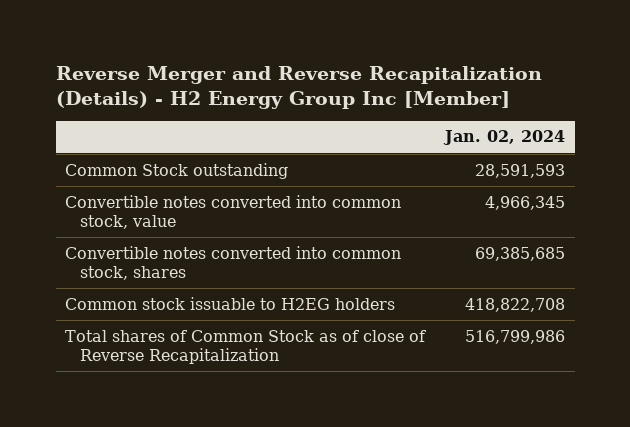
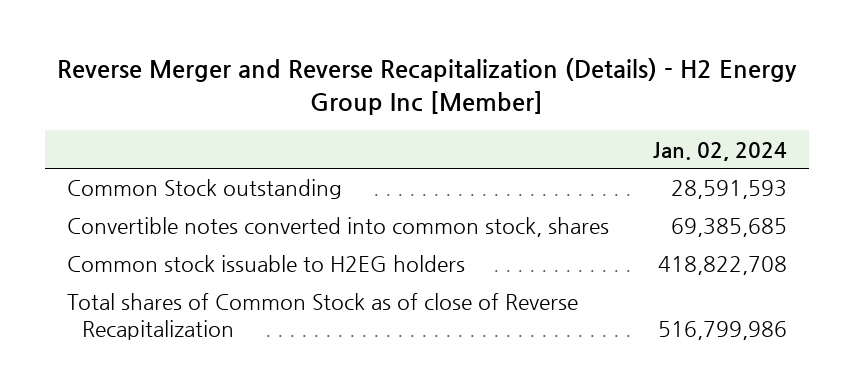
[65,194,402,230] Convertible notes converted into common stock, value -> none

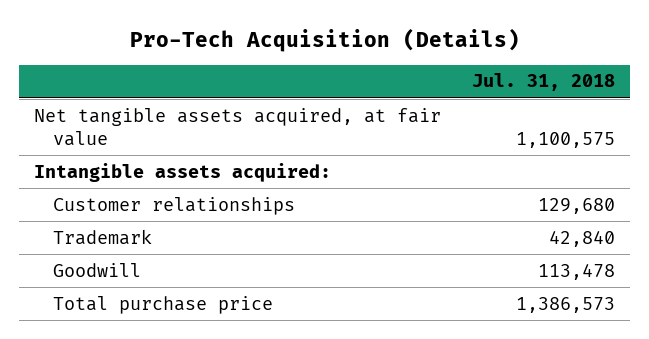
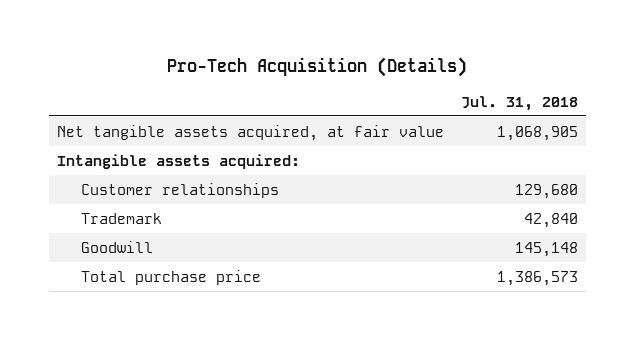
[516,131,616,148] 1,100,575 -> [496,125,578,141] 1,068,905
[538,263,616,280] 113,478 -> [514,241,578,257] 145,148

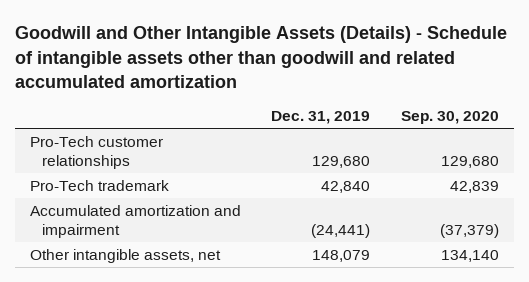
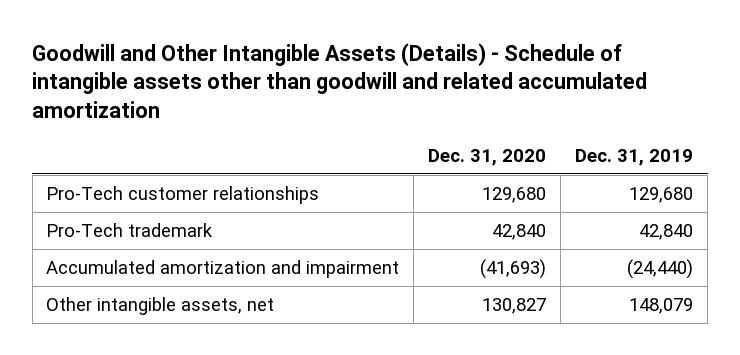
[400,111,499,125] Sep. 30, 2020 -> none
none -> [428,148,547,166] Dec. 31, 2020
[311,224,371,239] (24,441) -> [627,259,694,280] (24,440)

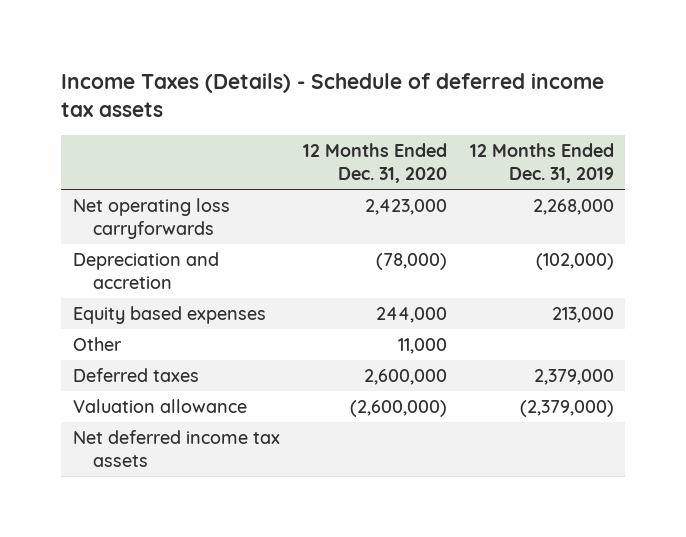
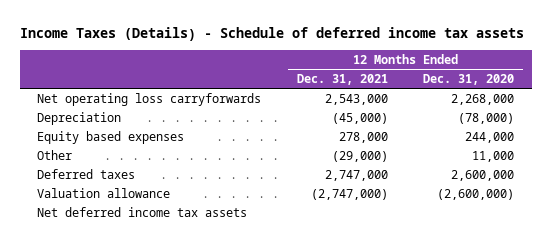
[469,143,614,184] 12 Months Ended Dec. 31, 2019 -> none
none -> [296,74,388,86] Dec. 31, 2021
[364,198,447,215] 2,423,000 -> [451,93,515,105] 2,268,000
[72,251,219,290] Depreciation and accretion -> [37,111,122,125] Depreciation

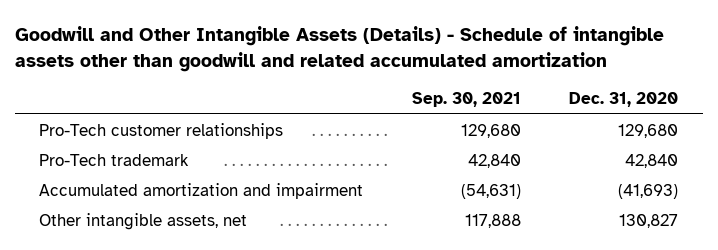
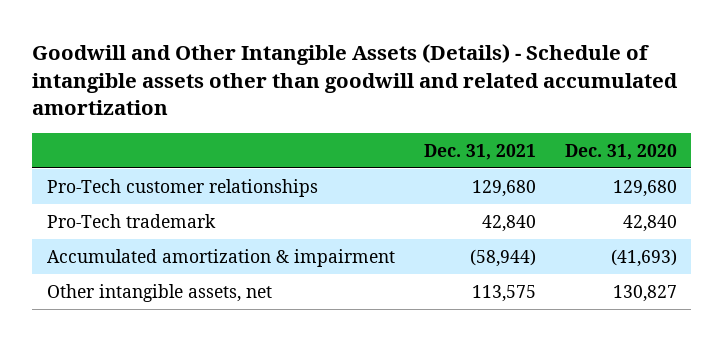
[411,92,521,108] Sep. 30, 2021 -> none
none -> [423,143,536,160] Dec. 31, 2021
[39,182,364,199] Accumulated amortization and impairment -> [46,248,395,267] Accumulated amortization & impairment

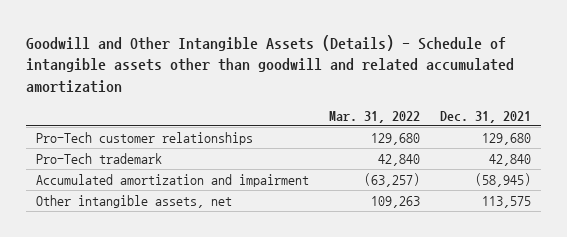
[564,143,677,160] Dec. 31, 2020 -> none
none -> [328,110,420,123] Mar. 31, 2022
[46,248,395,267] Accumulated amortization & impairment -> [36,173,310,187] Accumulated amortization and impairment
[469,248,536,267] (58,944) -> [474,172,531,187] (58,945)

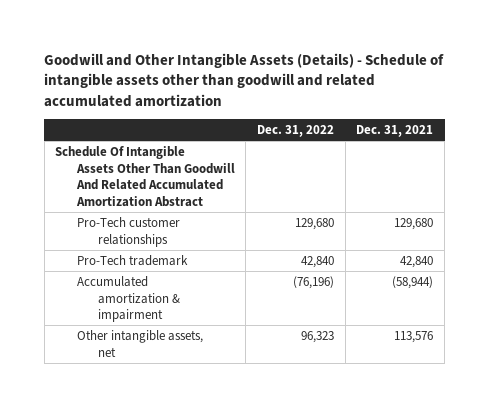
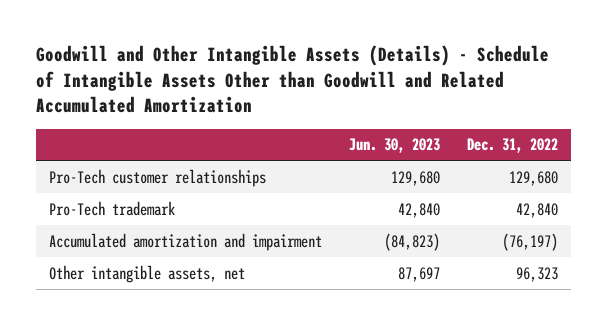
[44,52,445,107] Goodwill and Other Intangible Assets (Details) - Schedule of intangible assets other than goodwill and related accumulated amortization -> [35,45,549,114] Goodwill and Other Intangible Assets (Details) - Schedule of Intangible Assets Other than Goodwill and Related Accumulated Amortization
[356,125,434,138] Dec. 31, 2021 -> none
none -> [348,138,440,154] Jun. 30, 2023
[55,145,235,207] Schedule Of Intangible Assets Other Than Goodwill And Related Accumulated Amortization Abstract -> none
[76,275,180,323] Accumulated amortization & impairment -> [49,232,323,251] Accumulated amortization and impairment
[293,275,335,289] (76,196) -> [501,232,558,251] (76,197)

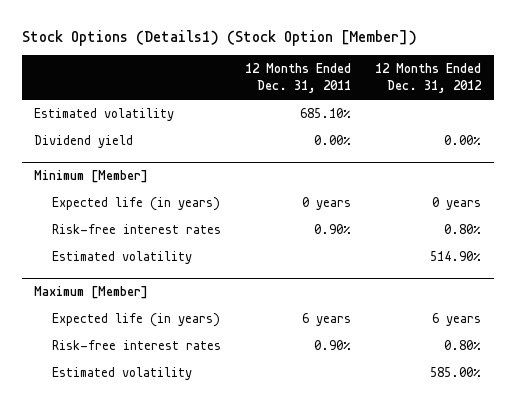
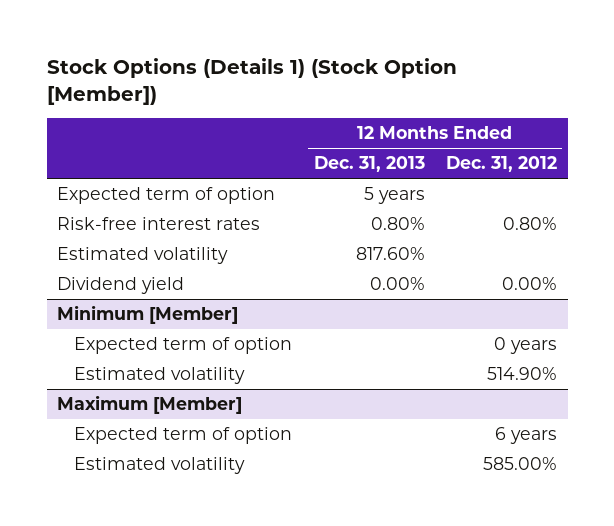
[22,30,418,47] Stock Options (Details1) (Stock Option [Member]) -> [46,57,457,105] Stock Options (Details 1) (Stock Option [Member])
[245,63,352,94] 12 Months Ended Dec. 31, 2011 -> none
none -> [313,156,425,173] Dec. 31, 2013
none -> [57,187,276,205] Expected term of option
none -> [57,217,261,231] Risk-free interest rates
[51,224,221,235] Risk-free interest rates -> none
[51,197,220,212] Expected life (in years) -> [74,337,293,355] Expected term of option
[51,340,221,351] Risk-free interest rates -> none
[51,313,220,328] Expected life (in years) -> [74,427,293,445] Expected term of option

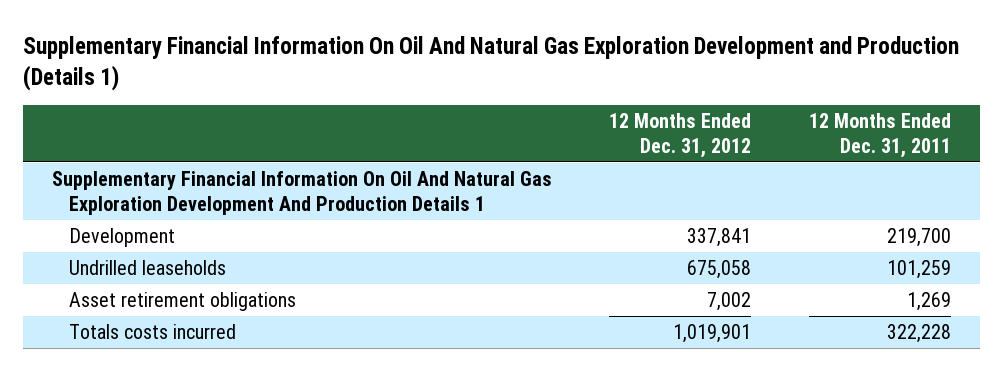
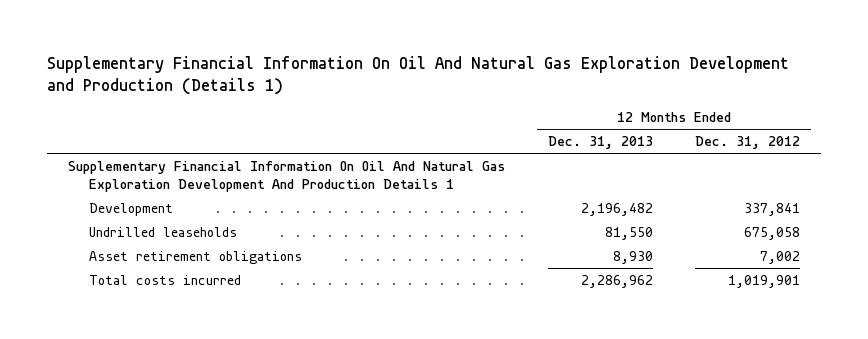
[808,113,951,159] 12 Months Ended Dec. 31, 2011 -> none
none -> [547,136,653,150] Dec. 31, 2013
[68,323,236,339] Totals costs incurred -> [88,274,241,285] Total costs incurred

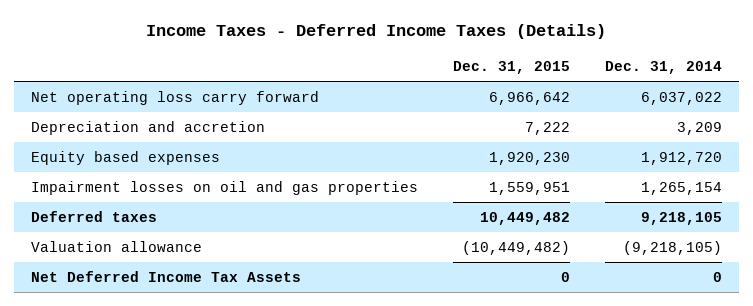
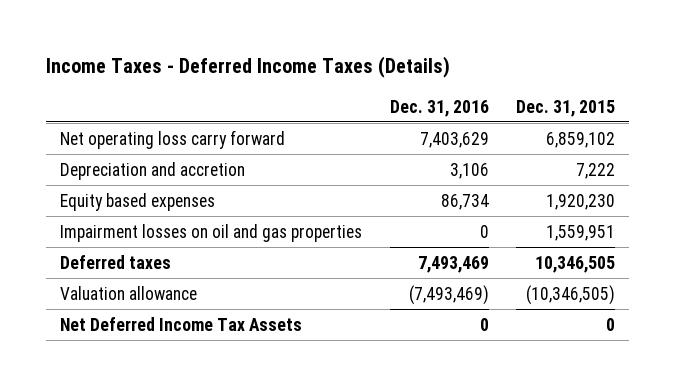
[604,61,722,75] Dec. 31, 2014 -> none
none -> [389,99,489,117] Dec. 31, 2016
[488,92,570,106] 6,966,642 -> [546,131,616,148] 6,859,102
[479,212,570,226] 10,449,482 -> [535,255,616,273] 10,346,505
[461,241,570,256] (10,449,482) -> [526,284,616,305] (10,346,505)

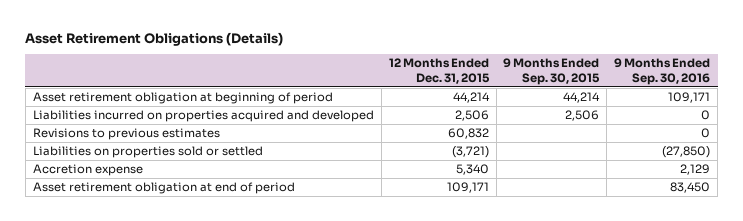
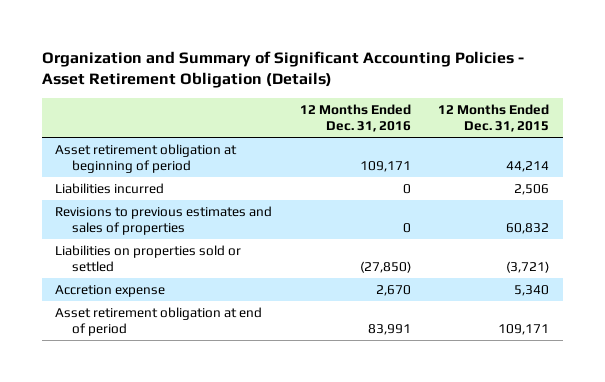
[25,31,284,46] Asset Retirement Obligations (Details) -> [41,50,524,89] Organization and Summary of Significant Accounting Policies - Asset Retirement Obligation (Details)
[503,58,601,85] 9 Months Ended Sep. 30, 2015 -> none
[614,58,711,85] 9 Months Ended Sep. 30, 2016 -> none
none -> [299,103,411,133] 12 Months Ended Dec. 31, 2016
[32,110,374,123] Liabilities incurred on properties acquired and developed -> [55,182,165,194] Liabilities incurred
[32,128,220,141] Revisions to previous estimates -> [55,205,273,236] Revisions to previous estimates and sales of properties

